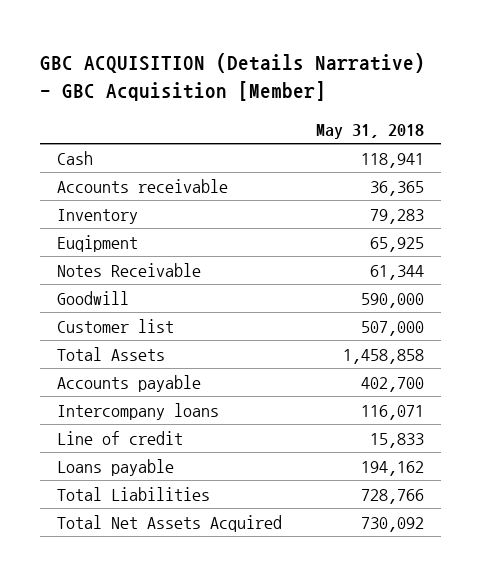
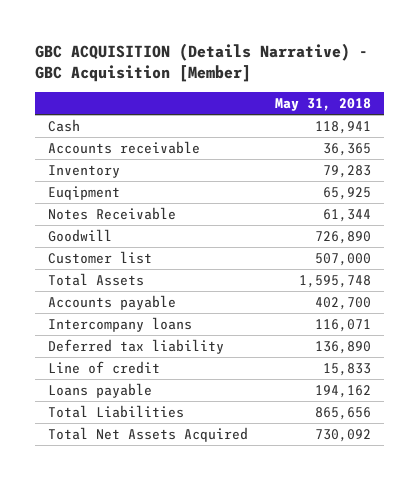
[360,292,424,308] 590,000 -> [314,230,371,244] 726,890
[342,348,424,364] 1,458,858 -> [298,274,371,288] 1,595,748
none -> [48,338,225,354] Deferred tax liability
[360,488,424,504] 728,766 -> [314,406,371,420] 865,656

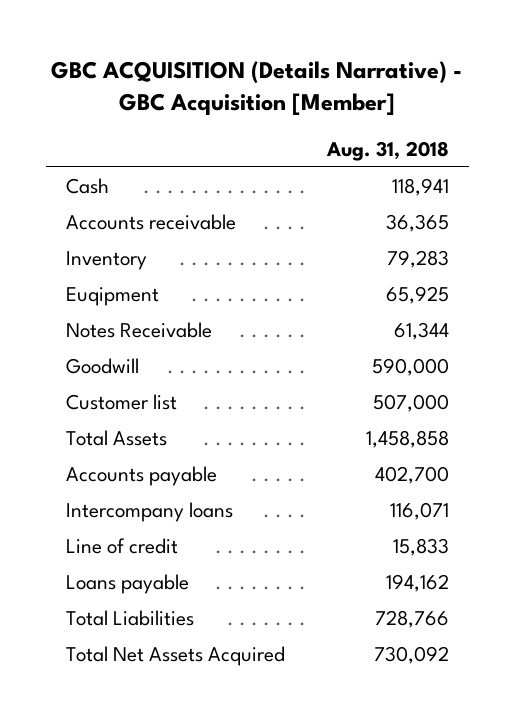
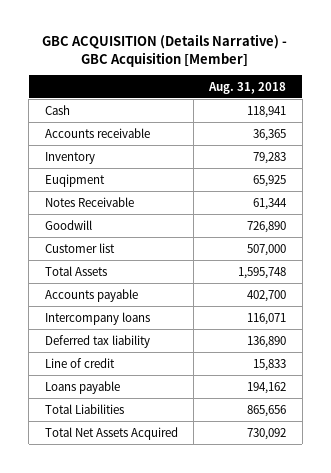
[371,357,449,376] 590,000 -> [247,220,287,233] 726,890
[365,429,449,448] 1,458,858 -> [238,266,287,279] 1,595,748
none -> [44,334,150,348] Deferred tax liability
[374,609,449,628] 728,766 -> [247,404,287,417] 865,656

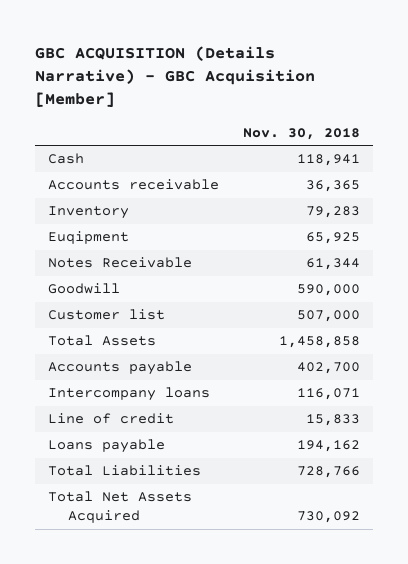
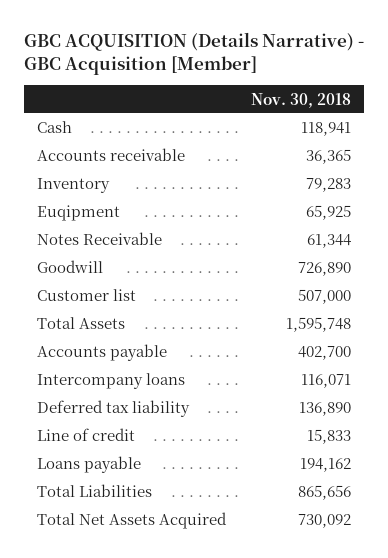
[297,284,361,297] 590,000 -> [298,262,352,277] 726,890
[279,336,361,349] 1,458,858 -> [286,317,352,333] 1,595,748
none -> [36,400,190,418] Deferred tax liability
[297,466,361,479] 728,766 -> [298,485,352,501] 865,656

